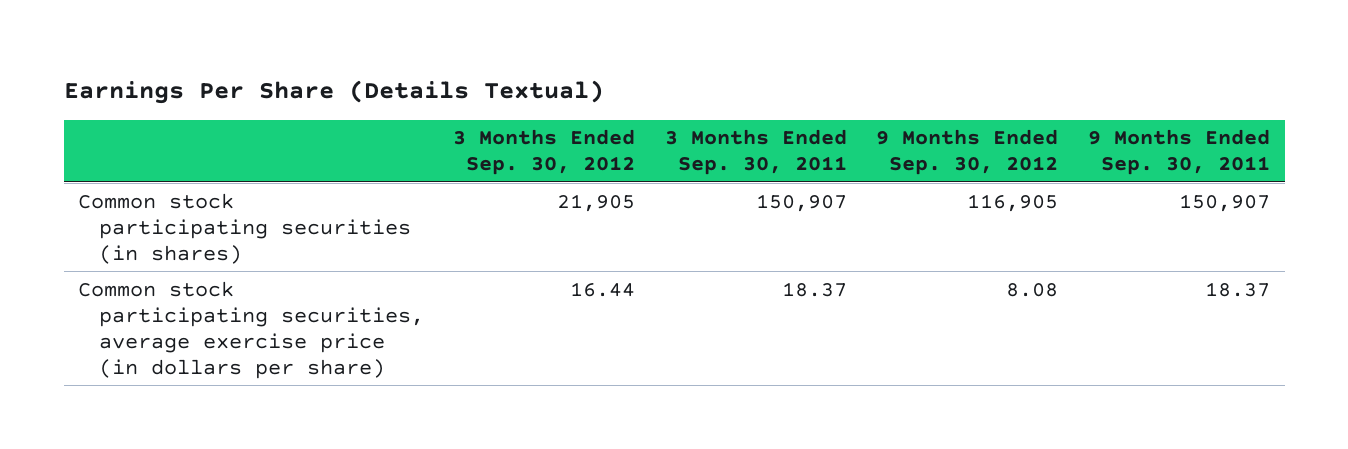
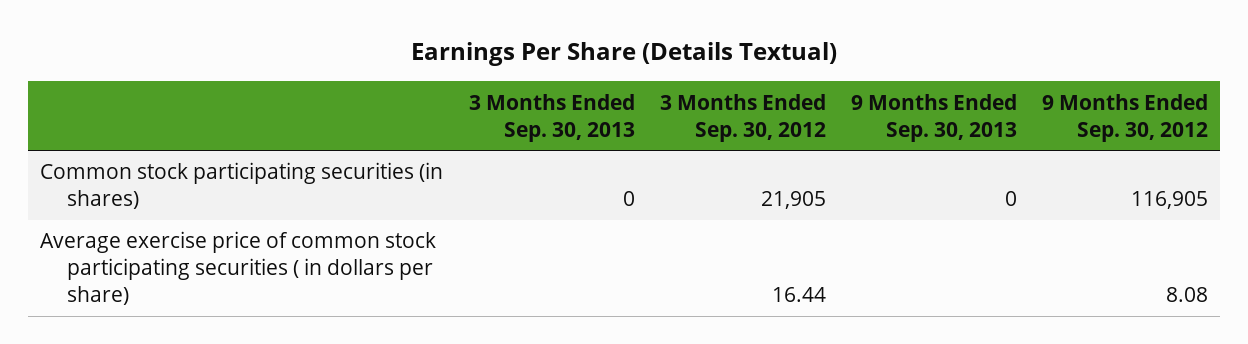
[664,129,847,176] 3 Months Ended Sep. 30, 2011 -> none
[1087,129,1270,176] 9 Months Ended Sep. 30, 2011 -> none
none -> [468,93,635,142] 3 Months Ended Sep. 30, 2013
none -> [850,93,1017,142] 9 Months Ended Sep. 30, 2013
[78,280,424,379] Common stock participating securities, average exercise price (in dollars per share) -> [40,231,437,306] Average exercise price of common stock participating securities ( in dollars per share)

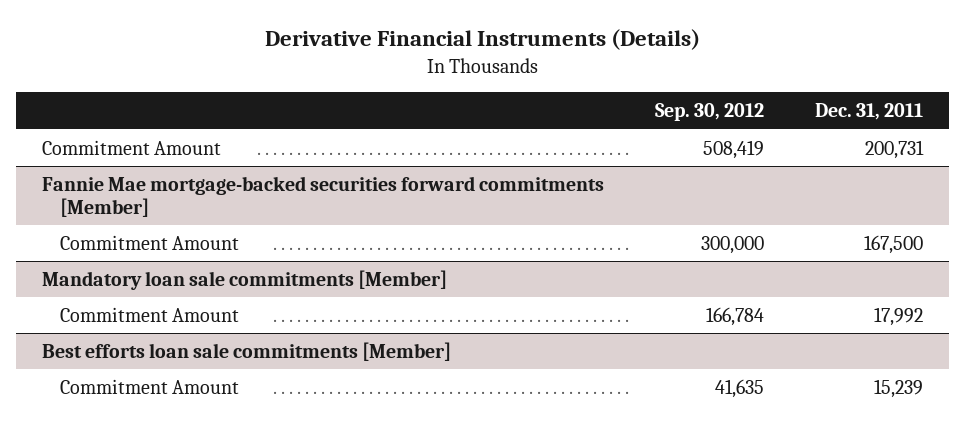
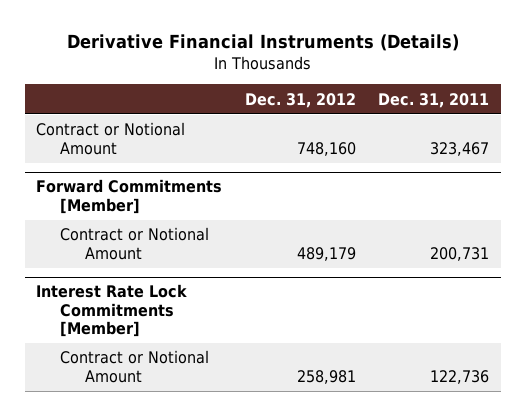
[655,103,765,122] Sep. 30, 2012 -> none
none -> [244,92,356,108] Dec. 31, 2012
[41,175,604,217] Fannie Mae mortgage-backed securities forward commitments [Member] -> none
[41,269,447,290] Mandatory loan sale commitments [Member] -> none
[41,341,451,361] Best efforts loan sale commitments [Member] -> none
[60,378,240,394] Commitment Amount -> none
[41,139,221,155] Commitment Amount -> [35,122,185,155] Contract or Notional Amount
[865,139,925,159] 200,731 -> [430,141,490,156] 323,467
none -> [35,179,222,214] Forward Commitments [Member]
[60,234,240,250] Commitment Amount -> [60,227,210,260] Contract or Notional Amount
[864,234,924,254] 167,500 -> [430,246,490,261] 200,731
none -> [35,284,187,338] Interest Rate Lock Commitments [Member]
[60,306,240,322] Commitment Amount -> [60,350,210,383] Contract or Notional Amount
[874,306,924,326] 17,992 -> [430,369,490,384] 122,736

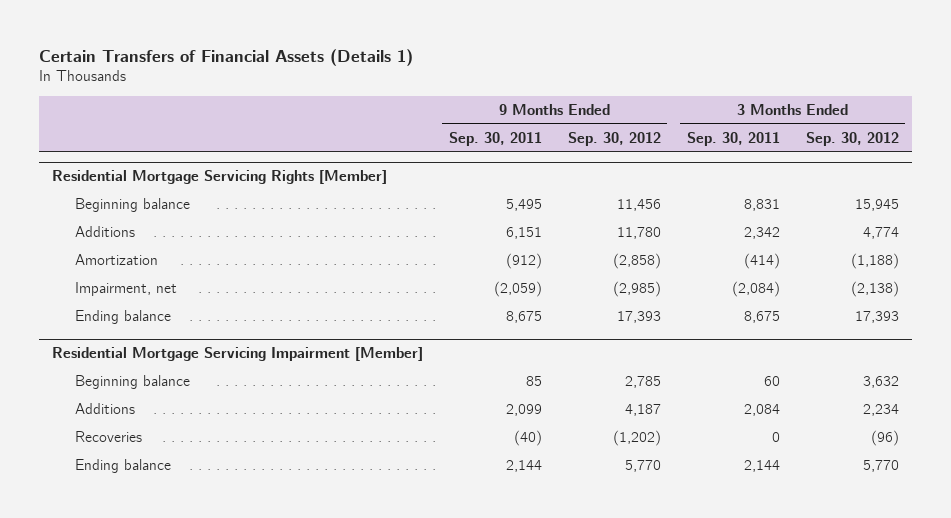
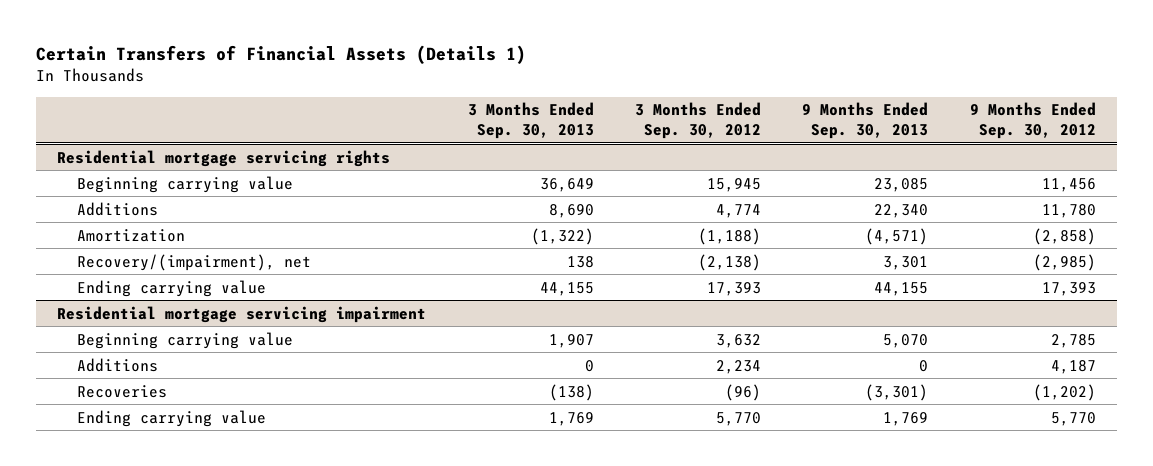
[448,131,542,146] Sep. 30, 2011 -> none
[686,131,780,146] Sep. 30, 2011 -> none
none -> [467,102,594,140] 3 Months Ended Sep. 30, 2013
none -> [802,102,929,140] 9 Months Ended Sep. 30, 2013
[52,170,388,185] Residential Mortgage Servicing Rights [Member] -> [57,149,391,167] Residential mortgage servicing rights
[74,198,190,213] Beginning balance -> [76,175,293,193] Beginning carrying value
[74,282,177,297] Impairment, net -> [76,253,311,271] Recovery/(impairment), net
[74,310,171,325] Ending balance -> [76,279,266,297] Ending carrying value
[52,347,424,362] Residential Mortgage Servicing Impairment [Member] -> [57,305,427,323] Residential mortgage servicing impairment
[74,375,190,390] Beginning balance -> [76,331,293,349] Beginning carrying value
[74,459,171,474] Ending balance -> [76,409,266,427] Ending carrying value

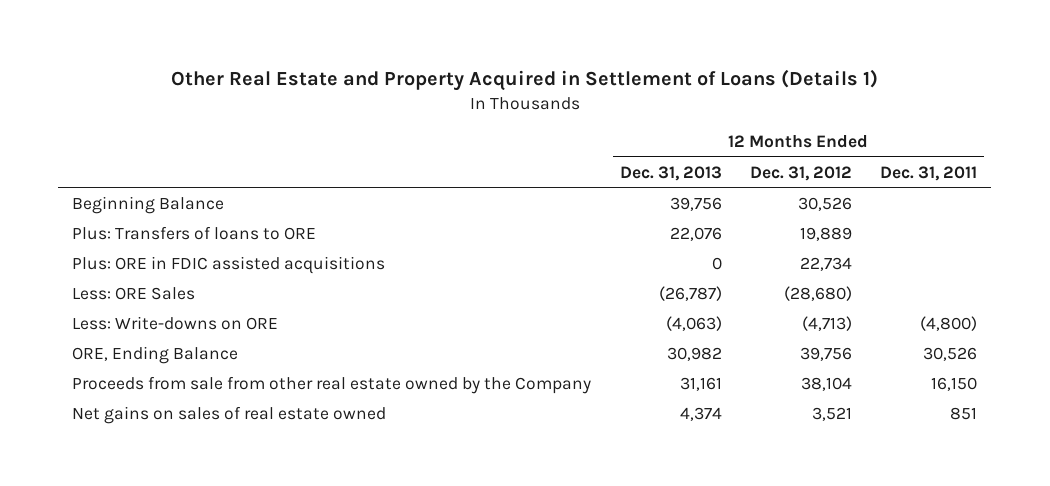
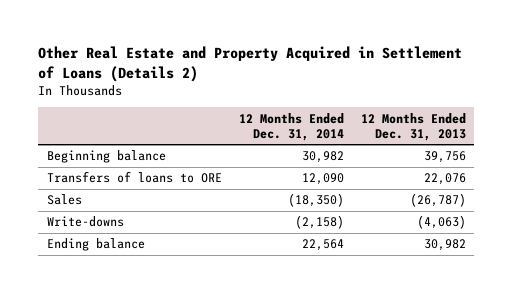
[170,69,878,92] Other Real Estate and Property Acquired in Settlement of Loans (Details 1) -> [38,45,463,82] Other Real Estate and Property Acquired in Settlement of Loans (Details 2)
[749,165,852,181] Dec. 31, 2012 -> none
[880,165,978,181] Dec. 31, 2011 -> none
none -> [238,112,344,141] 12 Months Ended Dec. 31, 2014
[72,255,386,274] Plus: ORE in FDIC assisted acquisitions -> none
[72,375,592,394] Proceeds from sale from other real estate owned by the Company -> none
[72,405,387,424] Net gains on sales of real estate owned -> none
[72,195,225,214] Beginning Balance -> [46,150,166,164] Beginning balance
[72,225,317,240] Plus: Transfers of loans to ORE -> [46,171,222,184] Transfers of loans to ORE
[72,286,196,300] Less: ORE Sales -> [46,194,82,206] Sales
[72,315,279,330] Less: Write-downs on ORE -> [46,216,124,228] Write-downs
[72,345,239,364] ORE, Ending Balance -> [46,238,145,252] Ending balance

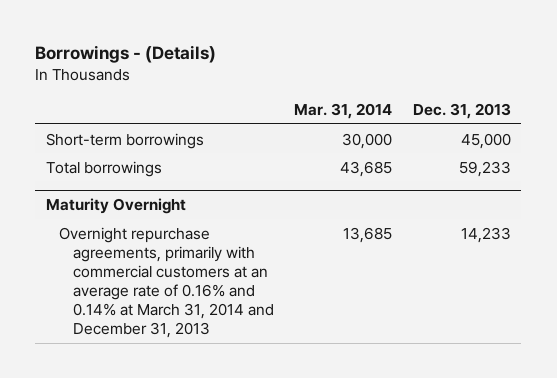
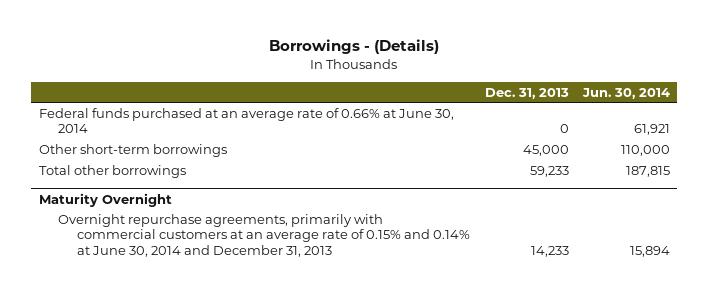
[294,103,393,120] Mar. 31, 2014 -> none
none -> [581,87,670,99] Jun. 30, 2014
none -> [38,107,454,134] Federal funds purchased at an average rate of 0.66% at June 30, 2014
[45,132,204,149] Short-term borrowings -> [38,143,227,157] Other short-term borrowings
[45,160,162,177] Total borrowings -> [38,164,186,178] Total other borrowings
[59,226,274,338] Overnight repurchase agreements, primarily with commercial customers at an average rate of 0.16% and 0.14% at March 31, 2014 and December 31, 2013 -> [57,213,471,257] Overnight repurchase agreements, primarily with commercial customers at an average rate of 0.15% and 0.14% at June 30, 2014 and December 31, 2013

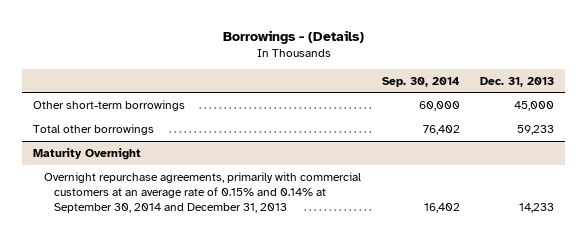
[581,87,670,99] Jun. 30, 2014 -> none
none -> [381,76,460,87] Sep. 30, 2014
[38,107,454,134] Federal funds purchased at an average rate of 0.66% at June 30, 2014 -> none
[57,213,471,257] Overnight repurchase agreements, primarily with commercial customers at an average rate of 0.15% and 0.14% at June 30, 2014 and December 31, 2013 -> [43,171,361,213] Overnight repurchase agreements, primarily with commercial customers at an average rate of 0.15% and 0.14% at September 30, 2014 and December 31, 2013

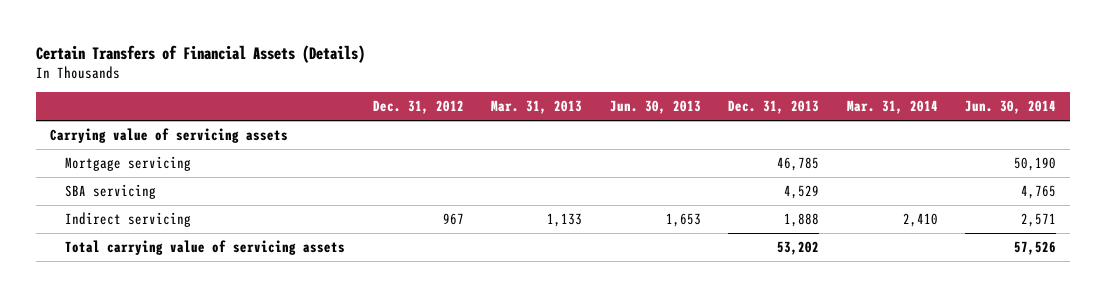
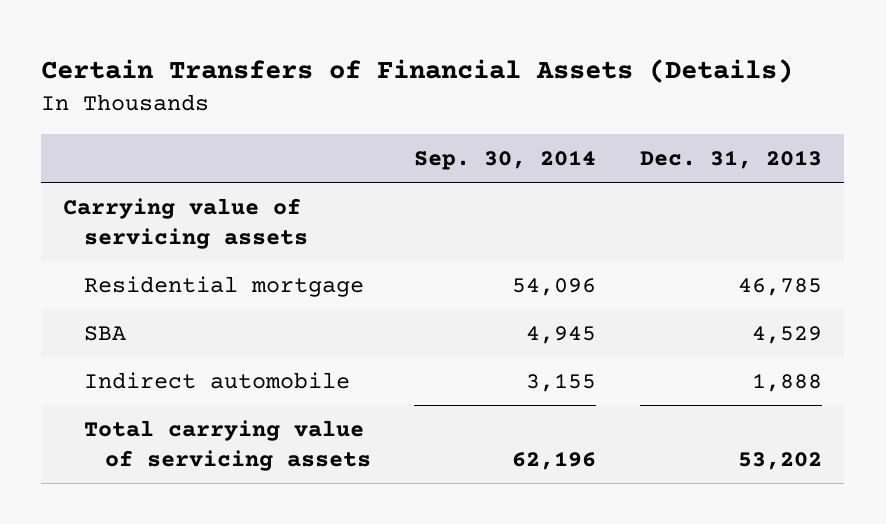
[372,100,464,115] Dec. 31, 2012 -> none
[491,100,583,115] Mar. 31, 2013 -> none
[609,100,701,115] Jun. 30, 2013 -> none
[846,100,938,115] Mar. 31, 2014 -> none
[965,100,1057,115] Jun. 30, 2014 -> none
none -> [414,150,597,171] Sep. 30, 2014
[64,155,191,171] Mortgage servicing -> [84,275,365,297] Residential mortgage
[64,183,156,199] SBA servicing -> [84,325,127,341] SBA
[64,211,191,227] Indirect servicing -> [84,371,351,389] Indirect automobile

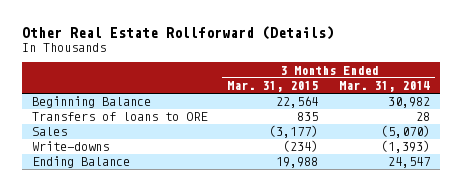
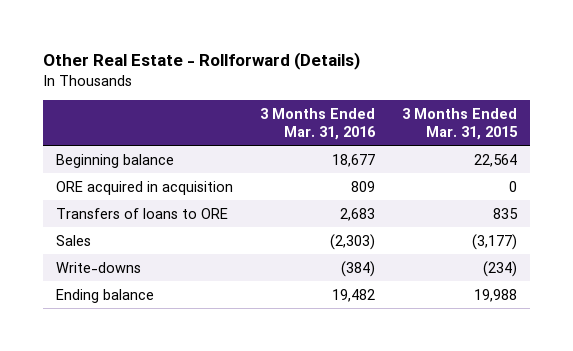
[21,25,334,40] Other Real Estate Rollforward (Details) -> [43,51,361,70] Other Real Estate - Rollforward (Details)
[338,81,430,93] Mar. 31, 2014 -> none
none -> [260,108,377,141] 3 Months Ended Mar. 31, 2016
[31,96,151,109] Beginning Balance -> [56,153,175,168] Beginning balance
none -> [56,180,234,195] ORE acquired in acquisition
[31,156,130,169] Ending Balance -> [56,288,155,303] Ending balance

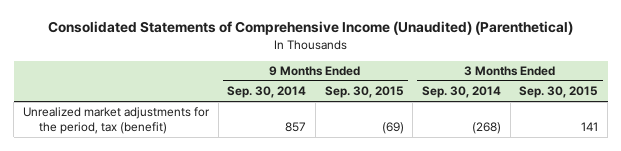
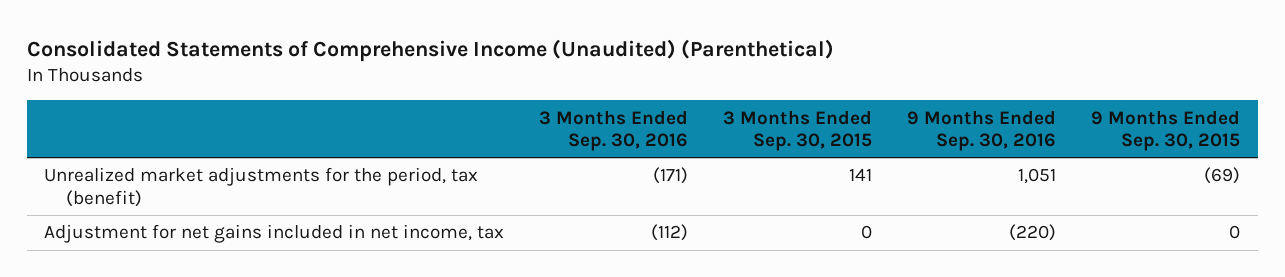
[227,86,307,99] Sep. 30, 2014 -> none
[421,86,501,99] Sep. 30, 2014 -> none
none -> [539,109,689,151] 3 Months Ended Sep. 30, 2016
none -> [907,109,1057,151] 9 Months Ended Sep. 30, 2016
none -> [44,224,505,244] Adjustment for net gains included in net income, tax

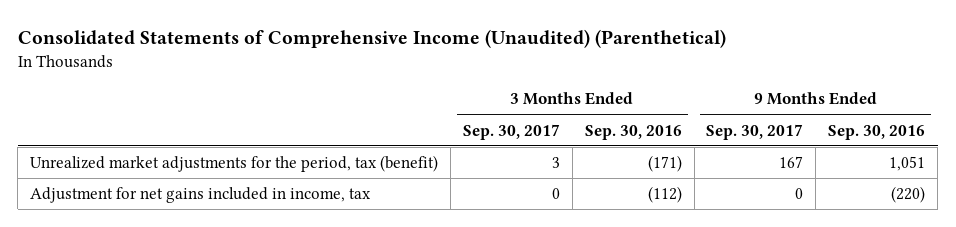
[723,109,873,151] 3 Months Ended Sep. 30, 2015 -> none
[1091,109,1241,151] 9 Months Ended Sep. 30, 2015 -> none
none -> [463,123,561,140] Sep. 30, 2017
none -> [706,123,804,140] Sep. 30, 2017
[44,224,505,244] Adjustment for net gains included in net income, tax -> [30,187,372,204] Adjustment for net gains included in income, tax

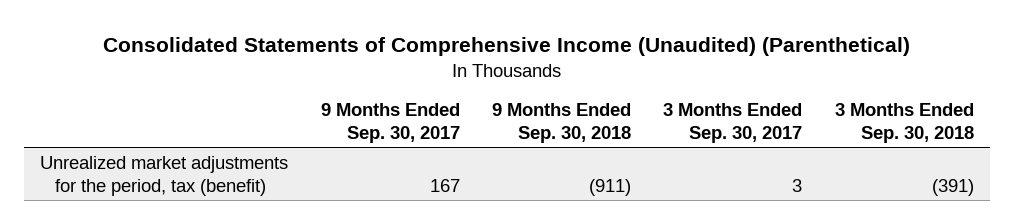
[584,124,682,140] Sep. 30, 2016 -> none
[828,124,926,140] Sep. 30, 2016 -> none
none -> [491,102,631,144] 9 Months Ended Sep. 30, 2018
none -> [834,102,974,144] 3 Months Ended Sep. 30, 2018
[30,187,372,204] Adjustment for net gains included in income, tax -> none

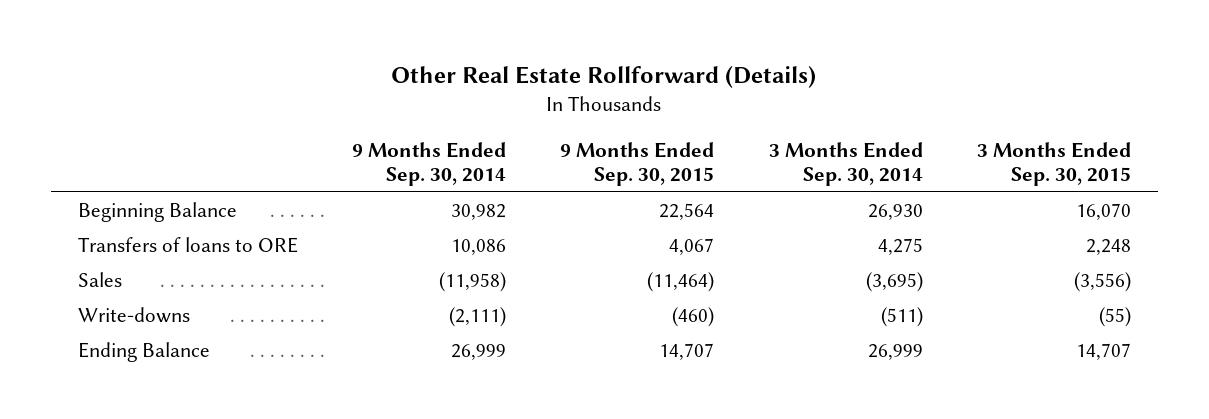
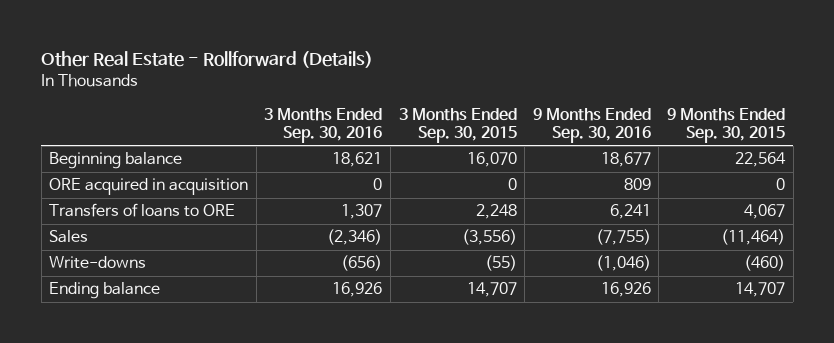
[391,66,817,89] Other Real Estate Rollforward (Details) -> [41,51,374,69] Other Real Estate - Rollforward (Details)
[352,141,507,187] 9 Months Ended Sep. 30, 2014 -> none
[768,141,923,187] 3 Months Ended Sep. 30, 2014 -> none
none -> [264,107,383,143] 3 Months Ended Sep. 30, 2016
none -> [532,107,651,143] 9 Months Ended Sep. 30, 2016
[77,202,237,223] Beginning Balance -> [49,152,183,170] Beginning balance
none -> [49,178,249,196] ORE acquired in acquisition
[77,342,210,363] Ending Balance -> [49,282,161,300] Ending balance

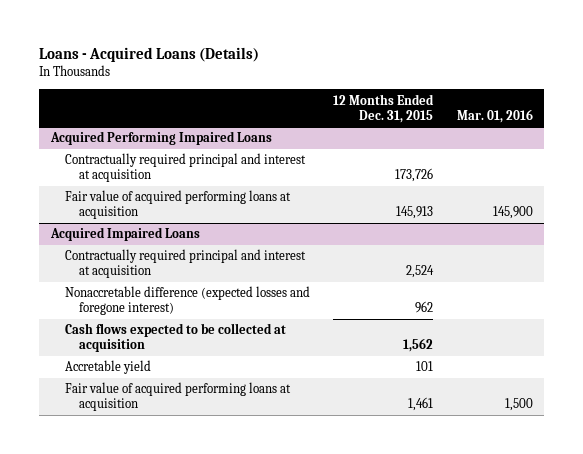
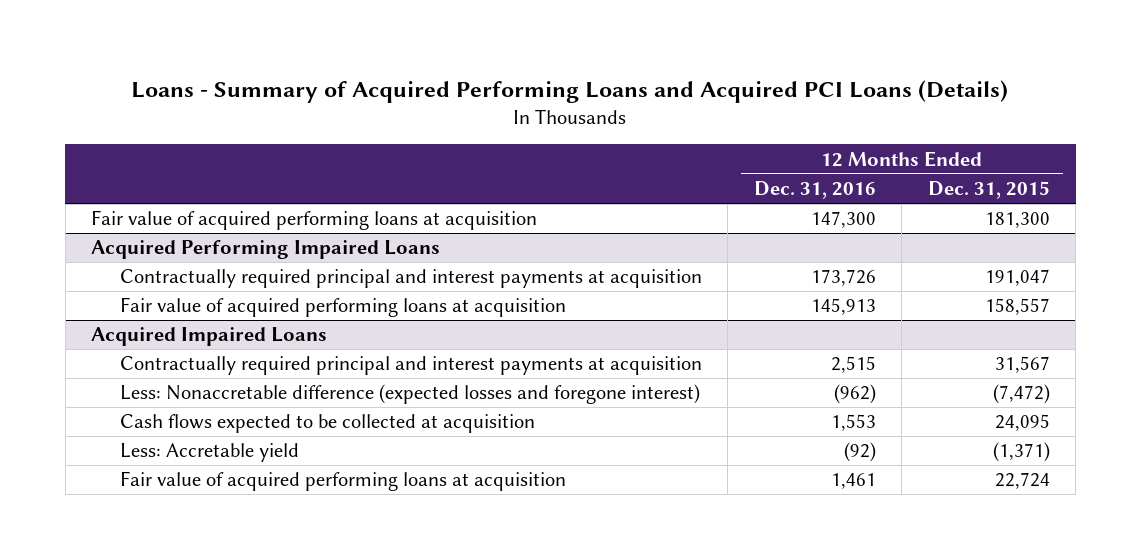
[38,46,259,62] Loans - Acquired Loans (Details) -> [131,79,1009,103] Loans - Summary of Acquired Performing Loans and Acquired PCI Loans (Details)
[456,108,533,123] Mar. 01, 2016 -> none
none -> [753,181,876,200] Dec. 31, 2016
none -> [91,210,538,231] Fair value of acquired performing loans at acquisition
[64,153,306,183] Contractually required principal and interest at acquisition -> [119,269,702,289] Contractually required principal and interest payments at acquisition
[395,168,434,183] 173,726 -> [984,269,1050,287] 191,047
[396,206,434,220] 145,913 -> [984,298,1050,316] 158,557
[64,249,306,279] Contractually required principal and interest at acquisition -> [119,356,702,376] Contractually required principal and interest payments at acquisition
[406,265,435,279] 2,524 -> [994,356,1050,374] 31,567
[64,286,310,316] Nonaccretable difference (expected losses and foregone interest) -> [119,384,700,405] Less: Nonaccretable difference (expected losses and foregone interest)
[415,301,434,314] 962 -> [992,384,1050,405] (7,472)
[403,338,434,353] 1,562 -> [994,414,1050,432] 24,095
[64,360,151,375] Accretable yield -> [119,443,299,463] Less: Accretable yield
[416,361,434,372] 101 -> [992,442,1050,463] (1,371)
[408,397,434,412] 1,461 -> [994,472,1050,490] 22,724

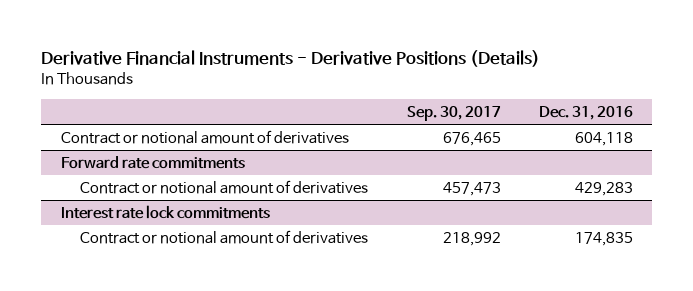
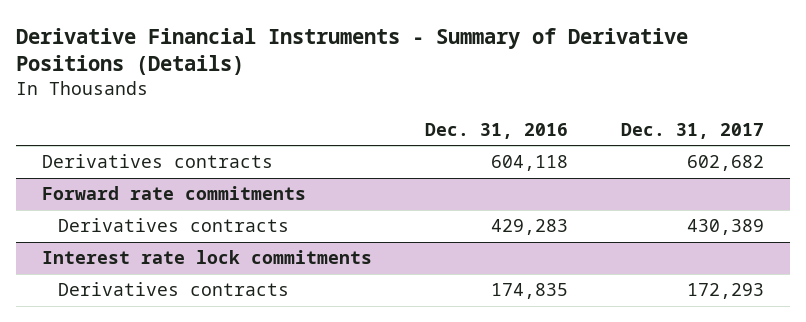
[41,50,541,68] Derivative Financial Instruments - Derivative Positions (Details) -> [16,27,689,76] Derivative Financial Instruments - Summary of Derivative Positions (Details)
[406,105,501,121] Sep. 30, 2017 -> none
none -> [620,122,764,139] Dec. 31, 2017
[60,129,349,144] Contract or notional amount of derivatives -> [42,154,274,169] Derivatives contracts
[80,179,369,194] Contract or notional amount of derivatives -> [58,218,290,233] Derivatives contracts
[80,229,369,244] Contract or notional amount of derivatives -> [58,282,290,297] Derivatives contracts

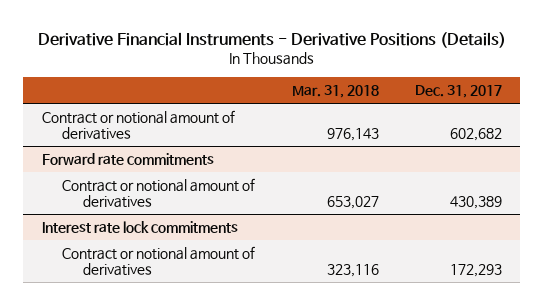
[16,27,689,76] Derivative Financial Instruments - Summary of Derivative Positions (Details) -> [37,31,506,48] Derivative Financial Instruments - Derivative Positions (Details)
[424,122,568,139] Dec. 31, 2016 -> none
none -> [291,85,379,99] Mar. 31, 2018
[42,154,274,169] Derivatives contracts -> [41,110,235,141] Contract or notional amount of derivatives
[58,218,290,233] Derivatives contracts -> [62,178,256,209] Contract or notional amount of derivatives
[58,282,290,297] Derivatives contracts -> [62,246,256,277] Contract or notional amount of derivatives

